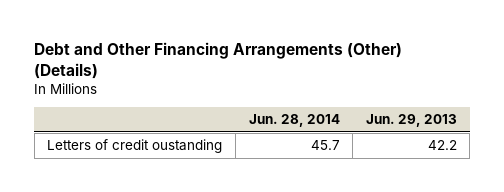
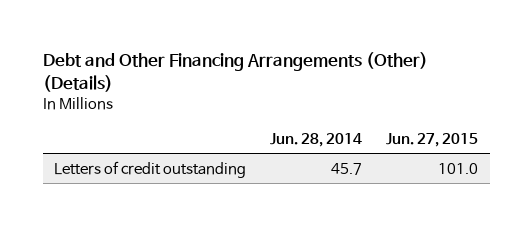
[365,114,457,128] Jun. 29, 2013 -> none
none -> [385,132,478,147] Jun. 27, 2015
[47,139,223,154] Letters of credit oustanding -> [54,161,247,179] Letters of credit outstanding

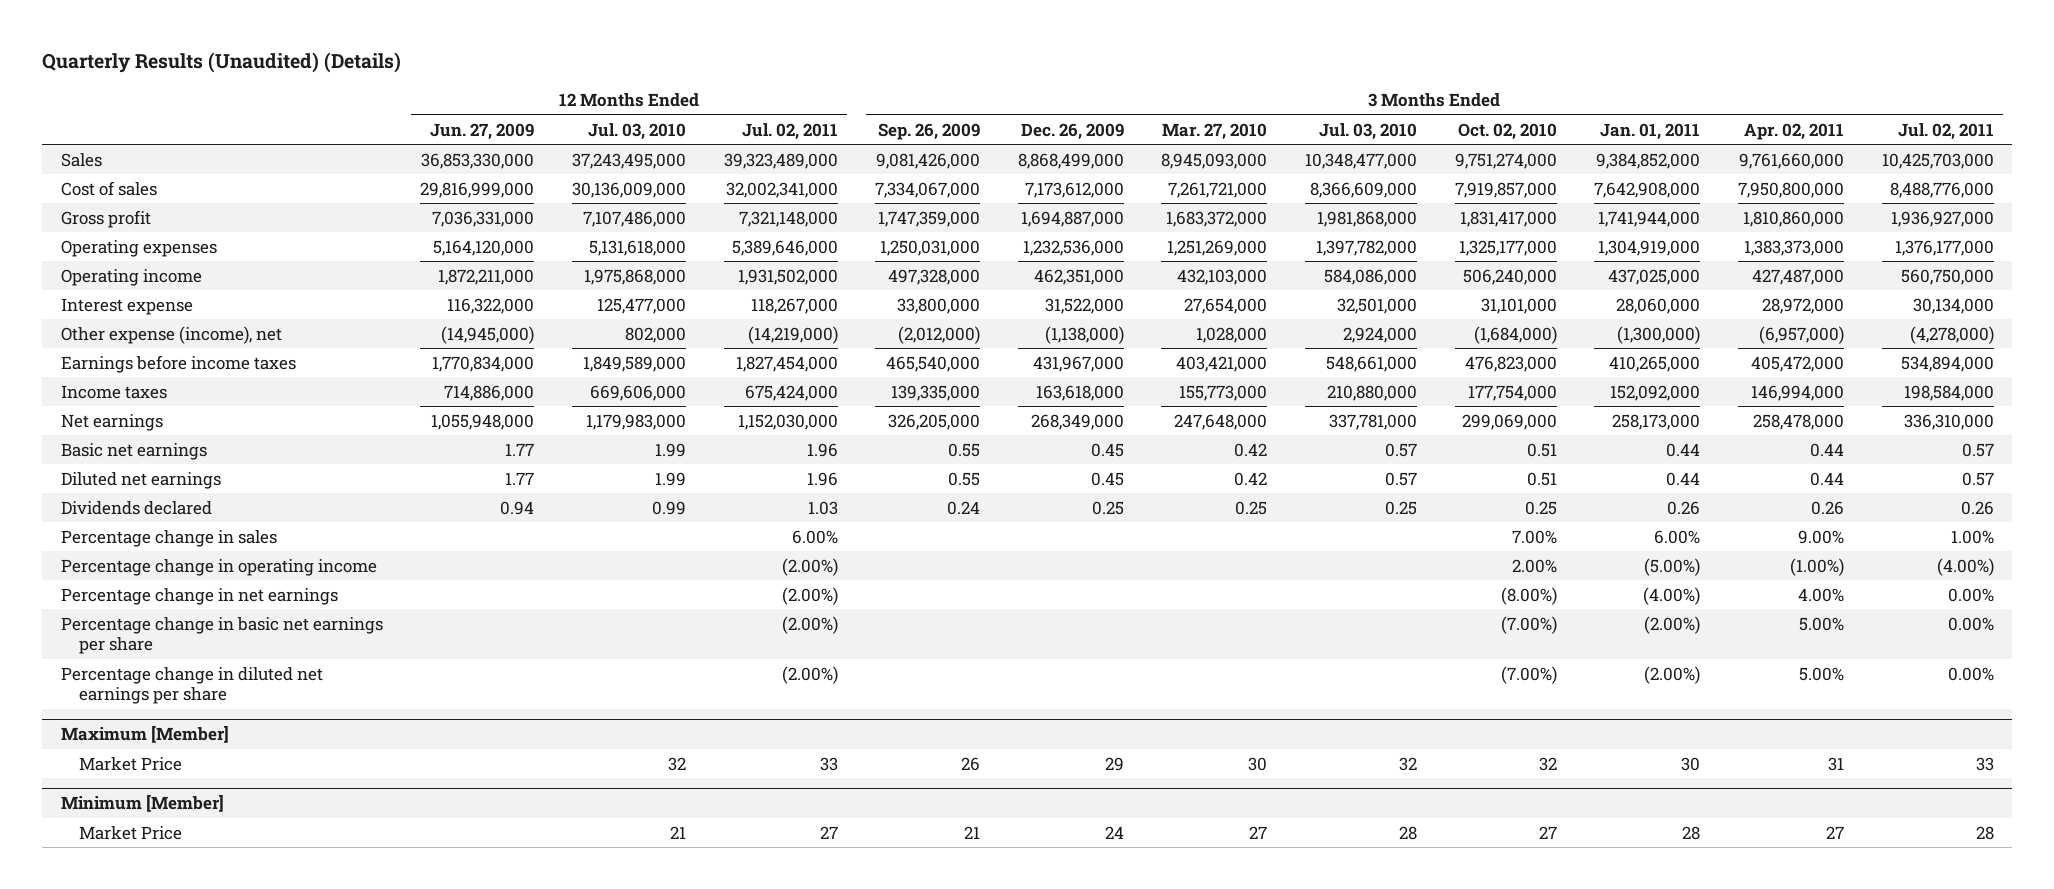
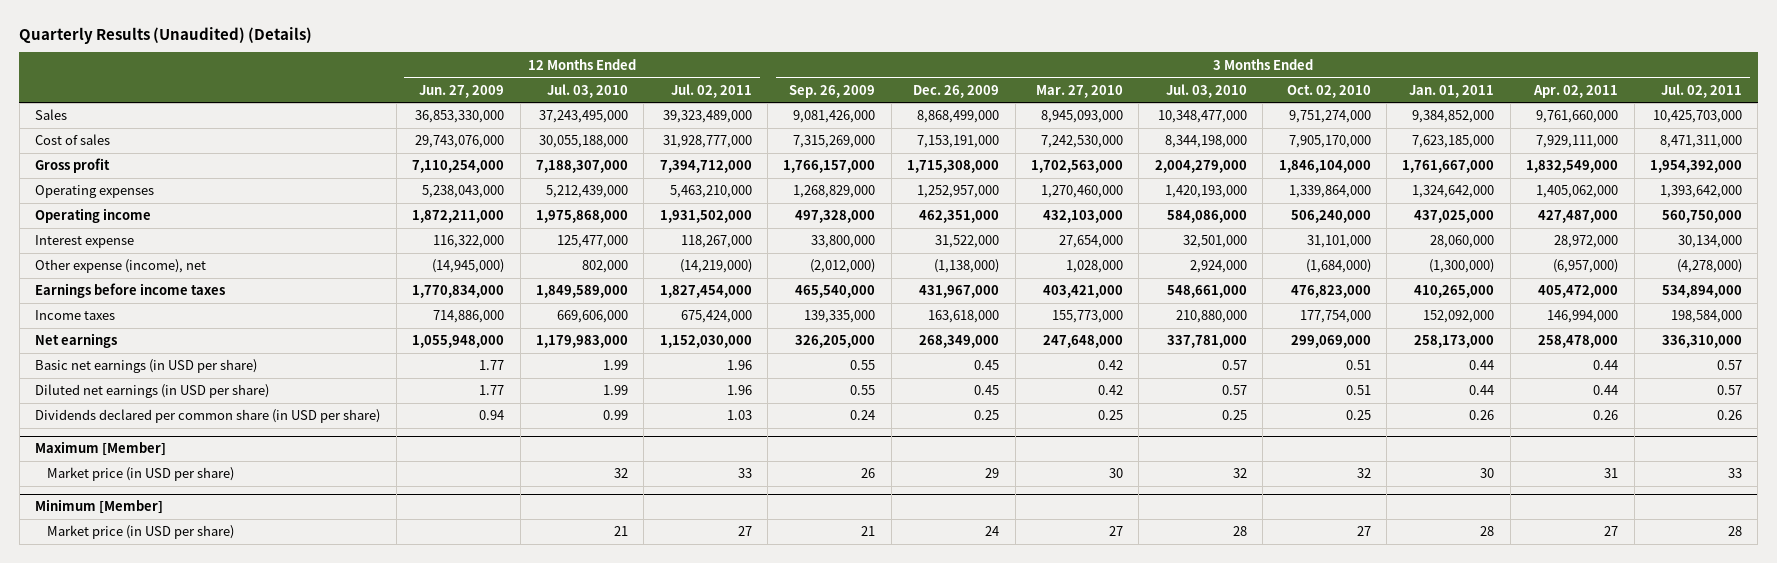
[420,181,535,198] 29,816,999,000 -> [415,135,505,149] 29,743,076,000
[571,181,686,198] 30,136,009,000 -> [538,135,628,149] 30,055,188,000
[725,181,838,198] 32,002,341,000 -> [662,135,752,149] 31,928,777,000
[875,181,981,198] 7,334,067,000 -> [793,135,876,149] 7,315,269,000
[1024,181,1124,198] 7,173,612,000 -> [917,135,1000,149] 7,153,191,000
[1168,181,1268,198] 7,261,721,000 -> [1041,135,1124,149] 7,242,530,000
[1310,181,1418,198] 8,366,609,000 -> [1164,135,1247,149] 8,344,198,000
[1454,181,1557,198] 7,919,857,000 -> [1288,135,1371,149] 7,905,170,000
[1594,181,1701,198] 7,642,908,000 -> [1412,135,1495,149] 7,623,185,000
[1737,181,1844,198] 7,950,800,000 -> [1536,135,1619,149] 7,929,111,000
[1889,181,1994,198] 8,488,776,000 -> [1659,135,1742,149] 8,471,311,000
[432,210,535,227] 7,036,331,000 -> [412,160,505,174] 7,110,254,000
[582,210,686,227] 7,107,486,000 -> [535,160,628,174] 7,188,307,000
[738,210,838,227] 7,321,148,000 -> [659,160,752,174] 7,394,712,000
[878,210,981,227] 1,747,359,000 -> [783,160,876,174] 1,766,157,000
[1020,210,1124,227] 1,694,887,000 -> [907,160,1000,174] 1,715,308,000
[1166,210,1268,227] 1,683,372,000 -> [1031,160,1124,174] 1,702,563,000
[1317,210,1418,227] 1,981,868,000 -> [1154,160,1247,174] 2,004,279,000
[1459,210,1557,227] 1,831,417,000 -> [1278,160,1371,174] 1,846,104,000
[1598,210,1701,227] 1,741,944,000 -> [1402,160,1495,174] 1,761,667,000
[1742,210,1844,227] 1,810,860,000 -> [1526,160,1619,174] 1,832,549,000
[1890,210,1994,227] 1,936,927,000 -> [1649,160,1742,174] 1,954,392,000
[433,239,535,256] 5,164,120,000 -> [422,185,505,199] 5,238,043,000
[588,239,686,256] 5,131,618,000 -> [545,185,628,199] 5,212,439,000
[731,239,838,256] 5,389,646,000 -> [669,185,752,199] 5,463,210,000
[880,239,981,256] 1,250,031,000 -> [793,185,876,199] 1,268,829,000
[1022,239,1124,256] 1,232,536,000 -> [917,185,1000,199] 1,252,957,000
[1167,239,1268,256] 1,251,269,000 -> [1041,185,1124,199] 1,270,460,000
[1316,239,1418,256] 1,397,782,000 -> [1164,185,1247,199] 1,420,193,000
[1458,239,1557,256] 1,325,177,000 -> [1288,185,1371,199] 1,339,864,000
[1598,239,1701,256] 1,304,919,000 -> [1412,185,1495,199] 1,324,642,000
[1743,239,1844,256] 1,383,373,000 -> [1536,185,1619,199] 1,405,062,000
[1894,239,1994,256] 1,376,177,000 -> [1659,185,1742,199] 1,393,642,000
[60,529,277,547] Percentage change in sales -> none
[60,558,377,576] Percentage change in operating income -> none
[60,587,338,605] Percentage change in net earnings -> none
[60,616,383,655] Percentage change in basic net earnings per share -> none
[60,666,323,705] Percentage change in diluted net earnings per share -> none
[60,442,207,460] Basic net earnings -> [35,359,258,374] Basic net earnings (in USD per share)
[60,471,221,489] Diluted net earnings -> [35,384,270,399] Diluted net earnings (in USD per share)
[60,500,212,515] Dividends declared -> [35,409,381,424] Dividends declared per common share (in USD per share)
[78,756,182,771] Market Price -> [46,467,234,482] Market price (in USD per share)
[78,825,182,840] Market Price -> [46,525,234,540] Market price (in USD per share)

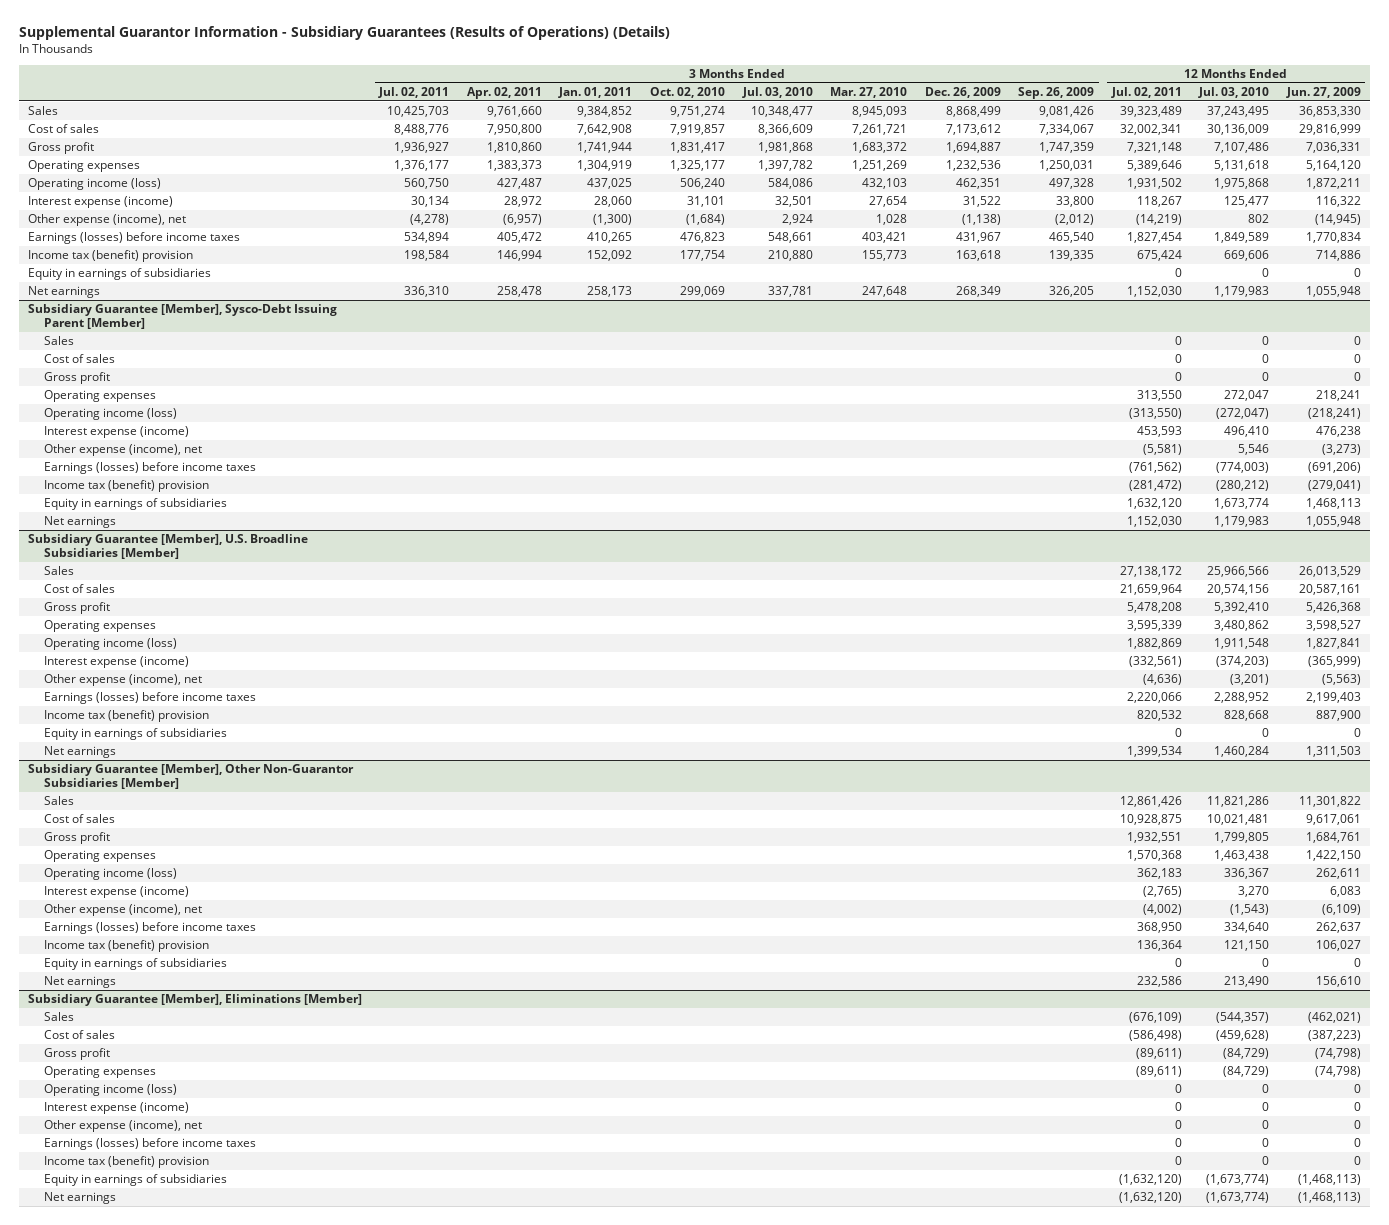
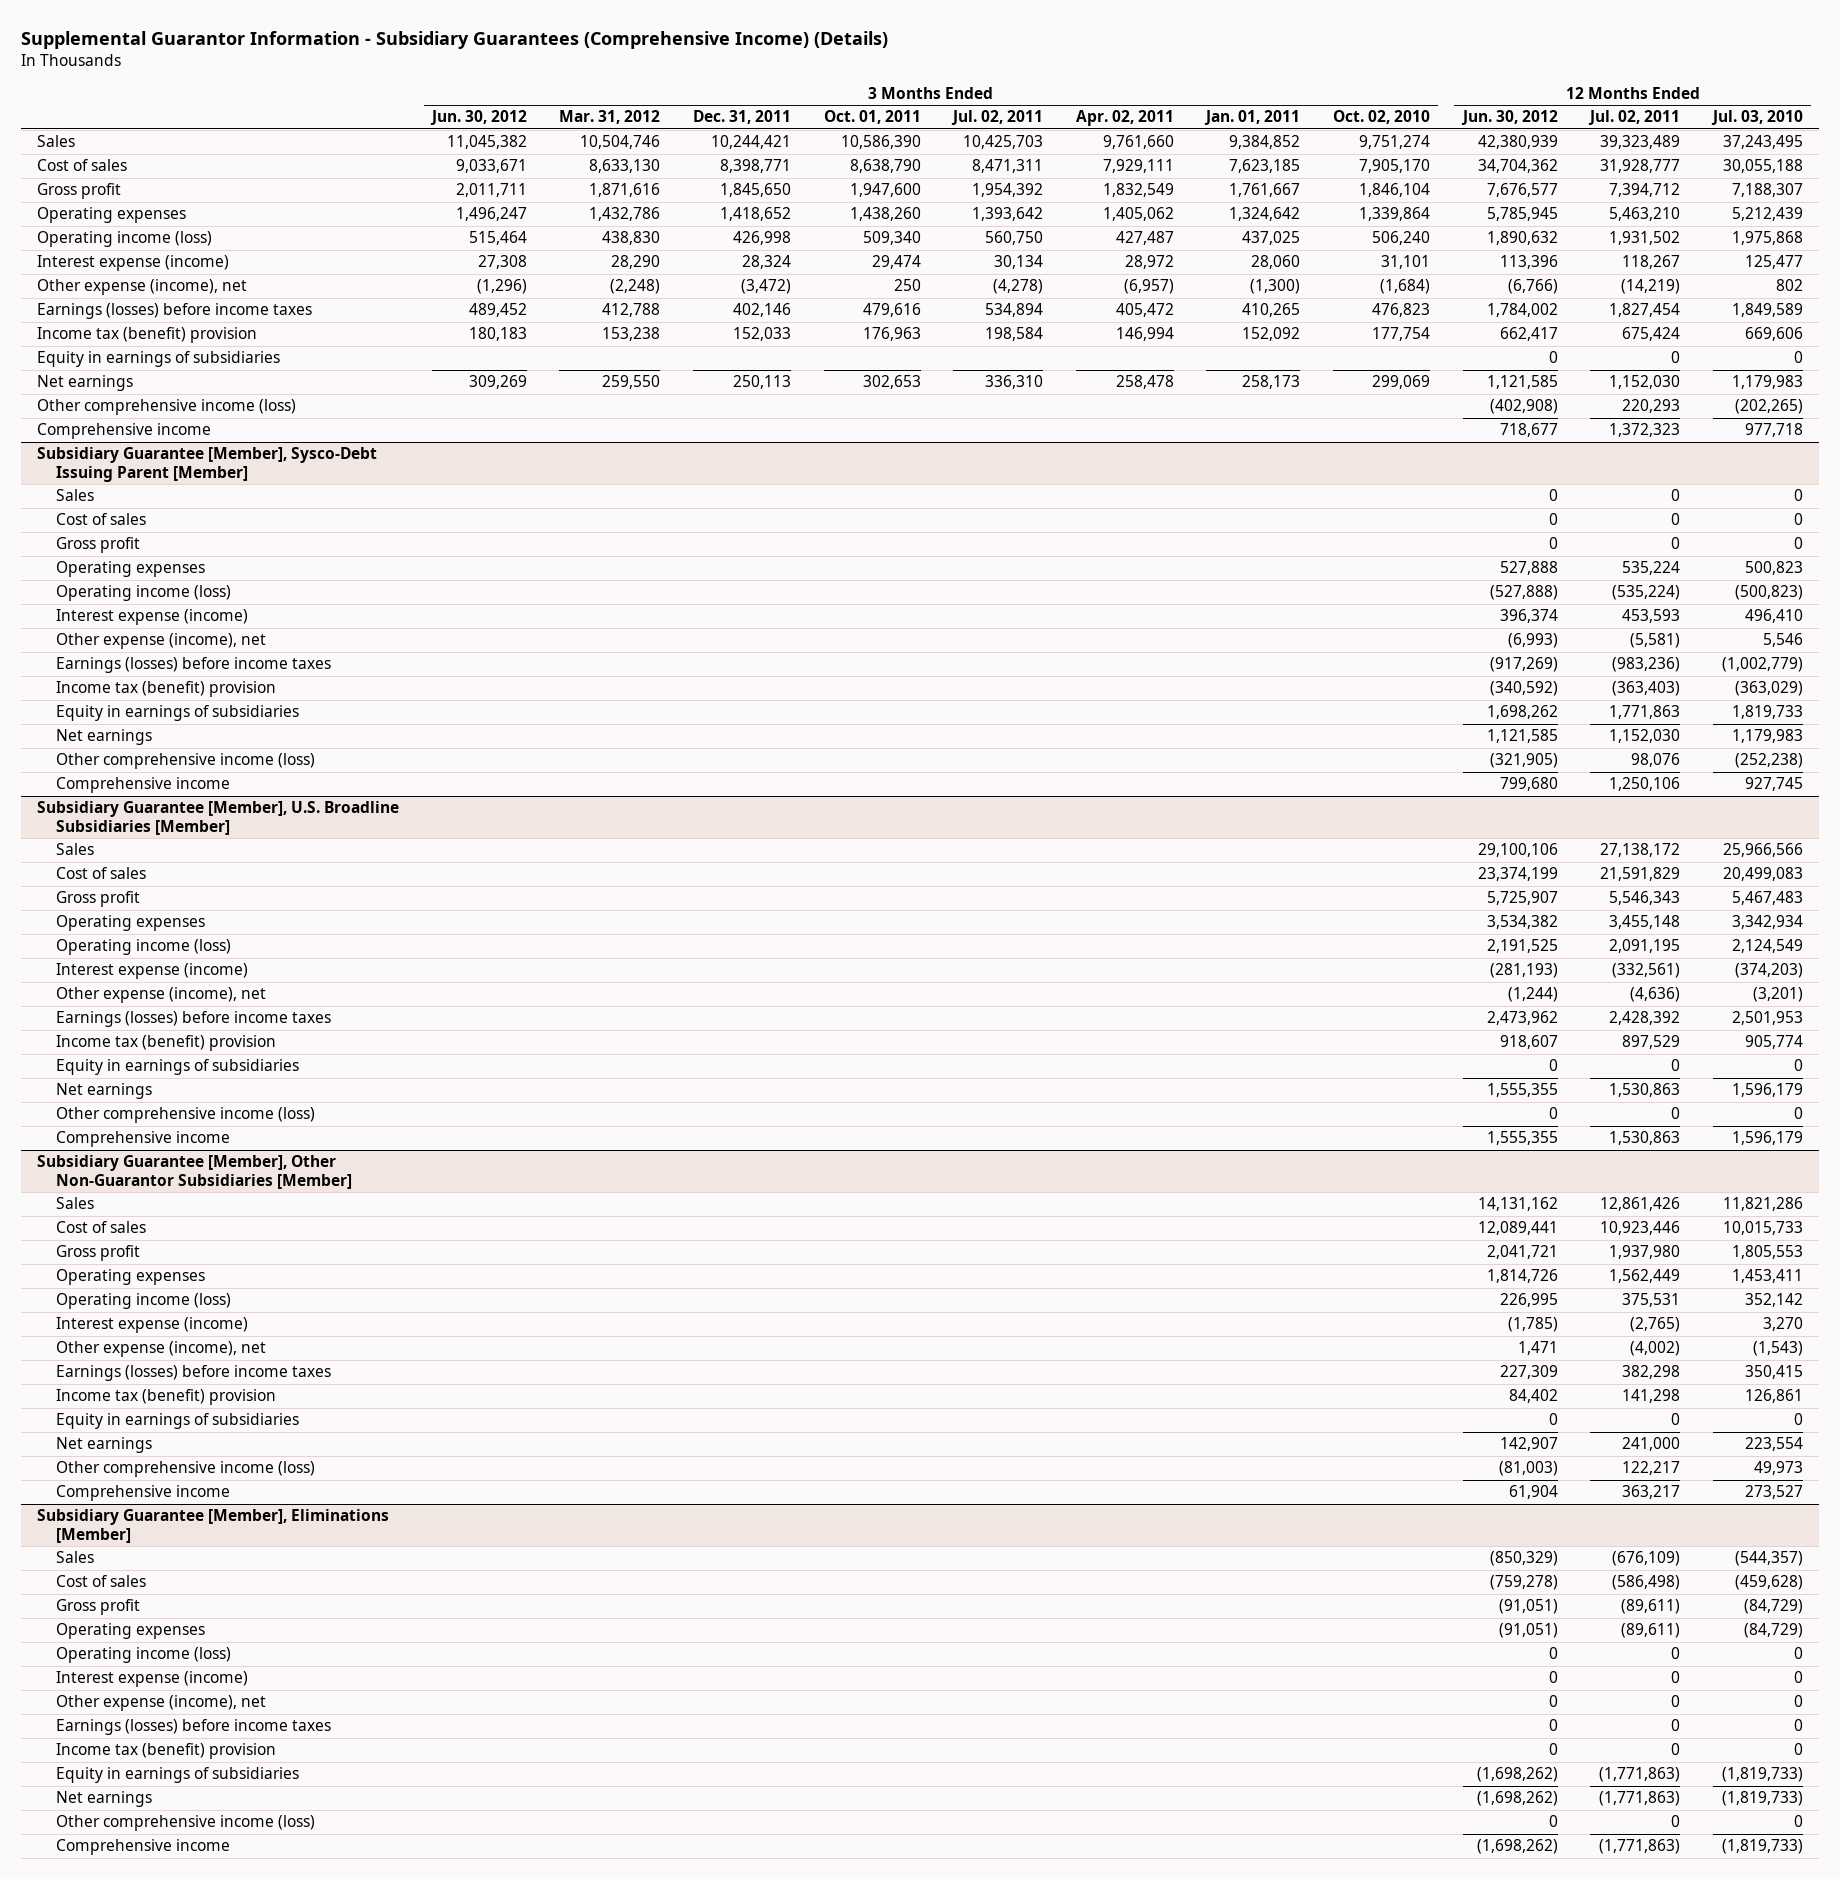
[18,26,670,41] Supplemental Guarantor Information - Subsidiary Guarantees (Results of Operations) (Details) -> [20,30,888,49] Supplemental Guarantor Information - Subsidiary Guarantees (Comprehensive Income) (Details)
[741,86,813,98] Jul. 03, 2010 -> none
[830,86,908,98] Mar. 27, 2010 -> none
[924,86,1001,98] Dec. 26, 2009 -> none
[1018,86,1095,99] Sep. 26, 2009 -> none
[1285,86,1361,98] Jun. 27, 2009 -> none
none -> [429,110,527,126] Jun. 30, 2012
none -> [559,110,661,125] Mar. 31, 2012
none -> [692,110,791,125] Dec. 31, 2011
none -> [823,110,921,125] Oct. 01, 2011
none -> [1460,110,1558,126] Jun. 30, 2012
[394,124,450,136] 8,488,776 -> [972,159,1044,174] 8,471,311
[486,124,542,136] 7,950,800 -> [1102,159,1174,174] 7,929,111
[577,124,633,136] 7,642,908 -> [1229,159,1301,174] 7,623,185
[669,124,725,136] 7,919,857 -> [1359,159,1431,174] 7,905,170
[1119,124,1182,136] 32,002,341 -> [1600,159,1681,174] 31,928,777
[1207,124,1270,136] 30,136,009 -> [1722,159,1803,174] 30,055,188
[394,142,450,154] 1,936,927 -> [972,183,1044,198] 1,954,392
[486,142,542,154] 1,810,860 -> [1102,183,1174,198] 1,832,549
[577,142,633,154] 1,741,944 -> [1229,183,1301,198] 1,761,667
[669,142,725,154] 1,831,417 -> [1359,183,1431,198] 1,846,104
[1126,142,1182,154] 7,321,148 -> [1609,183,1681,198] 7,394,712
[1214,142,1270,154] 7,107,486 -> [1731,183,1803,198] 7,188,307
[394,160,450,172] 1,376,177 -> [972,207,1044,222] 1,393,642
[486,160,542,172] 1,383,373 -> [1102,207,1174,222] 1,405,062
[577,160,633,172] 1,304,919 -> [1229,207,1301,222] 1,324,642
[669,160,725,172] 1,325,177 -> [1359,207,1431,222] 1,339,864
[1126,160,1182,172] 5,389,646 -> [1609,207,1681,222] 5,463,210
[1214,160,1270,172] 5,131,618 -> [1731,207,1803,222] 5,212,439
none -> [37,399,297,416] Other comprehensive income (loss)
none -> [37,423,212,440] Comprehensive income
[1136,390,1182,402] 313,550 -> [1622,561,1681,576] 535,224
[1224,390,1270,402] 272,047 -> [1744,561,1803,576] 500,823
[1128,408,1182,420] (313,550) -> [1612,585,1681,601] (535,224)
[1216,408,1270,420] (272,047) -> [1734,585,1803,601] (500,823)
[1128,462,1182,474] (761,562) -> [1612,657,1681,673] (983,236)
[1216,462,1270,474] (774,003) -> [1721,657,1803,673] (1,002,779)
[1128,480,1182,492] (281,472) -> [1612,681,1681,697] (363,403)
[1216,480,1270,492] (280,212) -> [1734,681,1803,697] (363,029)
[1126,498,1182,510] 1,632,120 -> [1609,705,1681,720] 1,771,863
[1214,498,1270,510] 1,673,774 -> [1731,705,1803,720] 1,819,733
none -> [56,753,316,770] Other comprehensive income (loss)
none -> [56,777,231,794] Comprehensive income
[1119,584,1182,596] 21,659,964 -> [1600,867,1681,882] 21,591,829
[1207,584,1270,596] 20,574,156 -> [1722,867,1803,882] 20,499,083
[1126,602,1182,614] 5,478,208 -> [1609,891,1681,906] 5,546,343
[1214,602,1270,614] 5,392,410 -> [1731,891,1803,906] 5,467,483
[1126,620,1182,632] 3,595,339 -> [1609,915,1681,930] 3,455,148
[1214,620,1270,632] 3,480,862 -> [1731,915,1803,930] 3,342,934
[1126,638,1182,650] 1,882,869 -> [1609,939,1681,954] 2,091,195
[1214,638,1270,650] 1,911,548 -> [1731,939,1803,954] 2,124,549
[1126,692,1182,704] 2,220,066 -> [1609,1011,1681,1026] 2,428,392
[1214,692,1270,704] 2,288,952 -> [1731,1011,1803,1026] 2,501,953
[1136,710,1182,722] 820,532 -> [1622,1035,1681,1050] 897,529
[1224,710,1270,722] 828,668 -> [1744,1035,1803,1050] 905,774
[1126,746,1182,758] 1,399,534 -> [1609,1083,1681,1098] 1,530,863
[1214,746,1270,758] 1,460,284 -> [1731,1083,1803,1098] 1,596,179
none -> [56,1107,316,1124] Other comprehensive income (loss)
none -> [56,1131,231,1148] Comprehensive income
[1119,814,1182,826] 10,928,875 -> [1600,1221,1681,1236] 10,923,446
[1207,814,1270,826] 10,021,481 -> [1722,1221,1803,1236] 10,015,733
[1126,832,1182,844] 1,932,551 -> [1609,1245,1681,1260] 1,937,980
[1214,832,1270,844] 1,799,805 -> [1731,1245,1803,1260] 1,805,553
[1126,850,1182,862] 1,570,368 -> [1609,1269,1681,1284] 1,562,449
[1214,850,1270,862] 1,463,438 -> [1731,1269,1803,1284] 1,453,411
[1136,868,1182,880] 362,183 -> [1622,1293,1681,1308] 375,531
[1224,868,1270,880] 336,367 -> [1744,1293,1803,1308] 352,142
[1136,922,1182,934] 368,950 -> [1622,1365,1681,1380] 382,298
[1224,922,1270,934] 334,640 -> [1744,1365,1803,1380] 350,415
[1136,940,1182,952] 136,364 -> [1622,1389,1681,1404] 141,298
[1224,940,1270,952] 121,150 -> [1744,1389,1803,1404] 126,861
[1136,976,1182,988] 232,586 -> [1622,1437,1681,1452] 241,000
[1224,976,1270,988] 213,490 -> [1744,1437,1803,1452] 223,554
none -> [56,1461,316,1478] Other comprehensive income (loss)
none -> [56,1485,231,1502] Comprehensive income
[1118,1174,1182,1186] (1,632,120) -> [1599,1767,1681,1783] (1,771,863)
[1206,1174,1270,1186] (1,673,774) -> [1721,1767,1803,1783] (1,819,733)
[1118,1192,1182,1204] (1,632,120) -> [1599,1791,1681,1807] (1,771,863)
[1206,1192,1270,1204] (1,673,774) -> [1721,1791,1803,1807] (1,819,733)
none -> [56,1815,316,1832] Other comprehensive income (loss)
none -> [56,1839,231,1856] Comprehensive income

